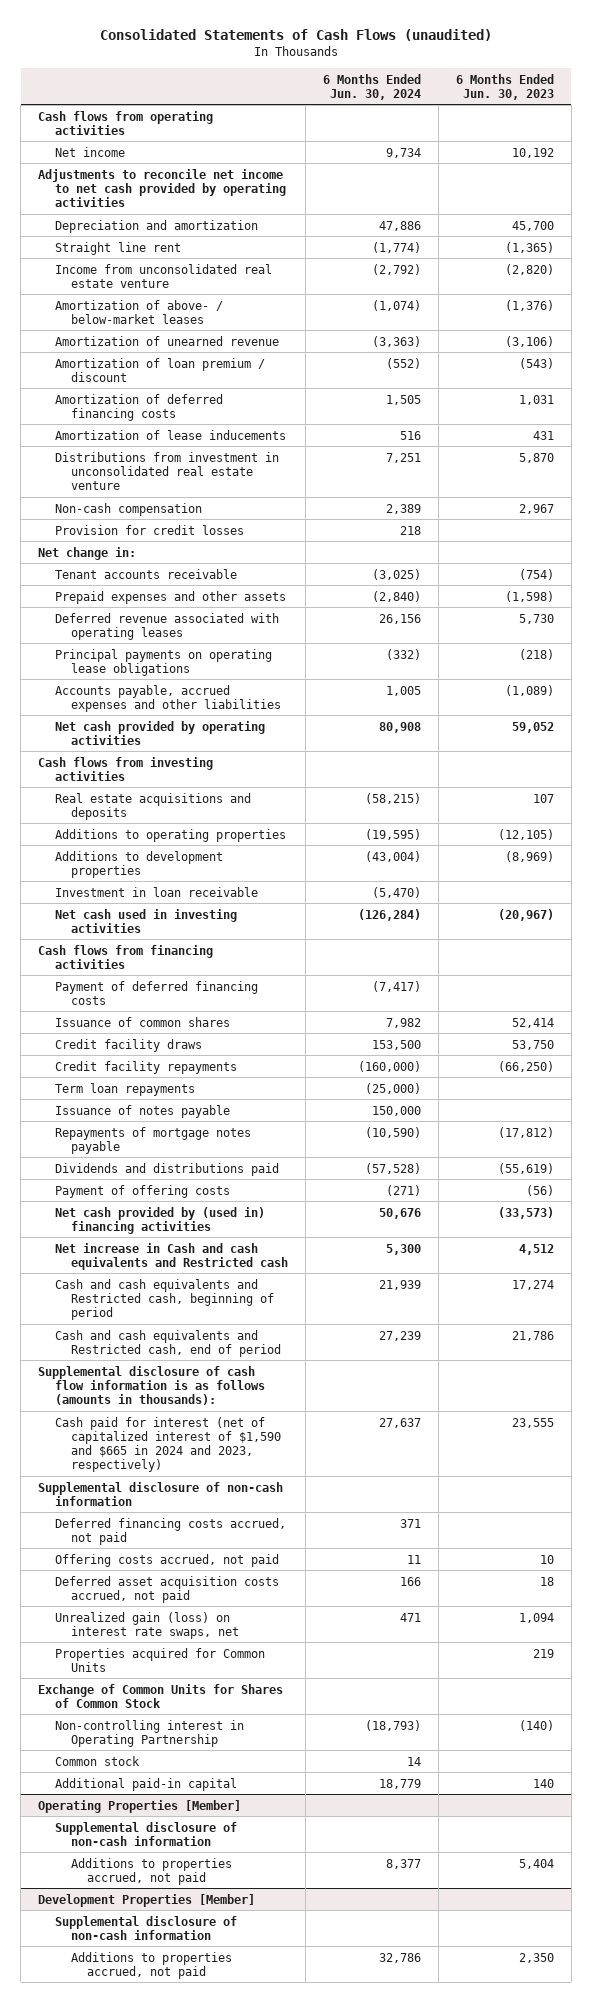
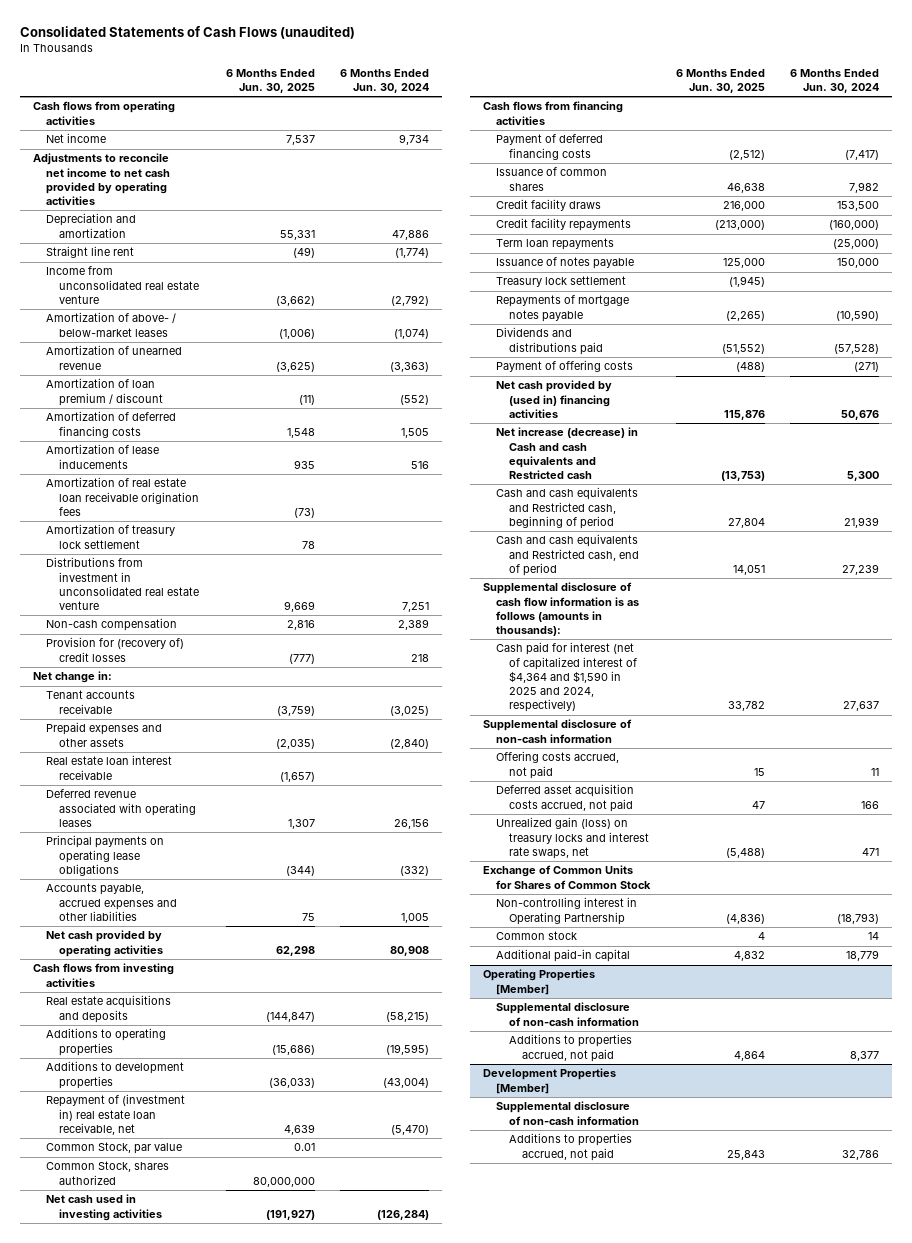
[456,73,555,100] 6 Months Ended Jun. 30, 2023 -> none
none -> [225,68,315,94] 6 Months Ended Jun. 30, 2025
none -> [45,477,199,516] Amortization of real estate loan receivable origination fees
none -> [45,524,175,549] Amortization of treasury lock settlement
[54,524,244,535] Provision for credit losses -> [45,637,184,662] Provision for (recovery of) credit losses
none -> [45,755,172,780] Real estate loan interest receivable
[54,886,258,897] Investment in loan receivable -> [45,1094,185,1135] Repayment of (investment in) real estate loan receivable, net
none -> [45,1142,182,1155] Common Stock, par value
none -> [45,1161,169,1185] Common Stock, shares authorized
none -> [495,276,626,288] Treasury lock settlement
[54,1242,289,1270] Net increase in Cash and cash equivalents and Restricted cash -> [495,427,638,480] Net increase (decrease) in Cash and cash equivalents and Restricted cash
[54,1416,282,1473] Cash paid for interest (net of capitalized interest of $1,590 and $665 in 2024 and 2023, respectively) -> [495,642,637,713] Cash paid for interest (net of capitalized interest of $4,364 and $1,590 in 2025 and 2024, respectively)
[54,1517,286,1545] Deferred financing costs accrued, not paid -> none
[54,1647,265,1672] Properties acquired for Common Units -> none
[54,1611,240,1639] Unrealized gain (loss) on interest rate swaps, net -> [495,817,649,859] Unrealized gain (loss) on treasury locks and interest rate swaps, net

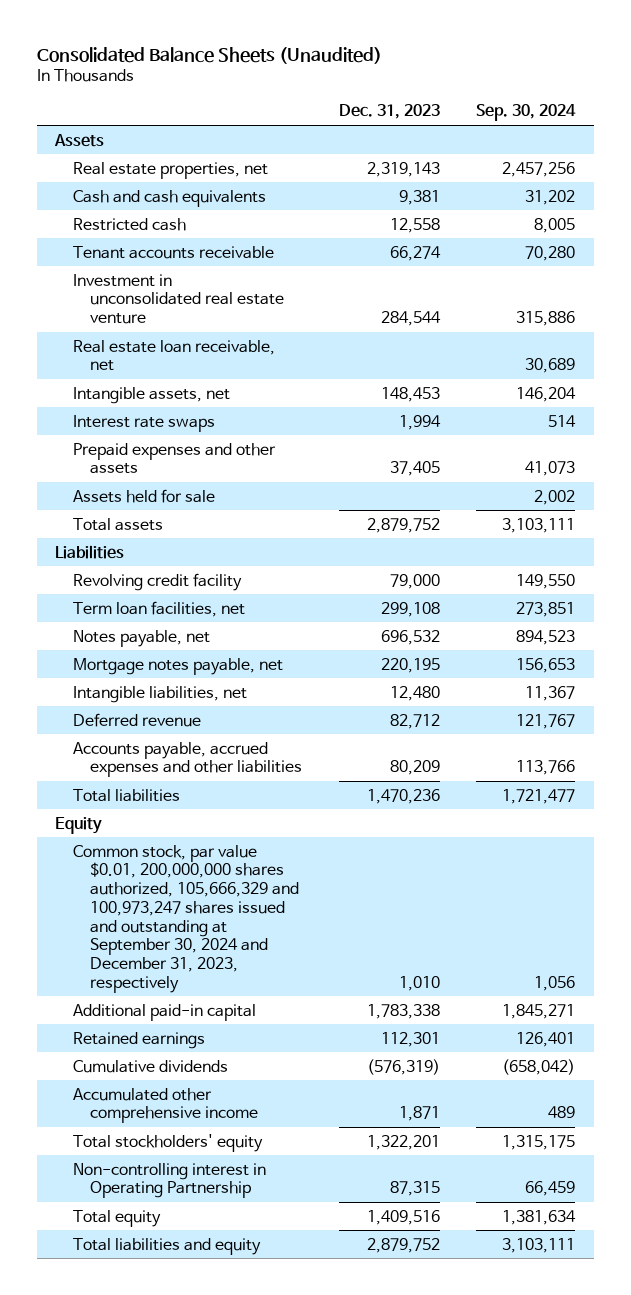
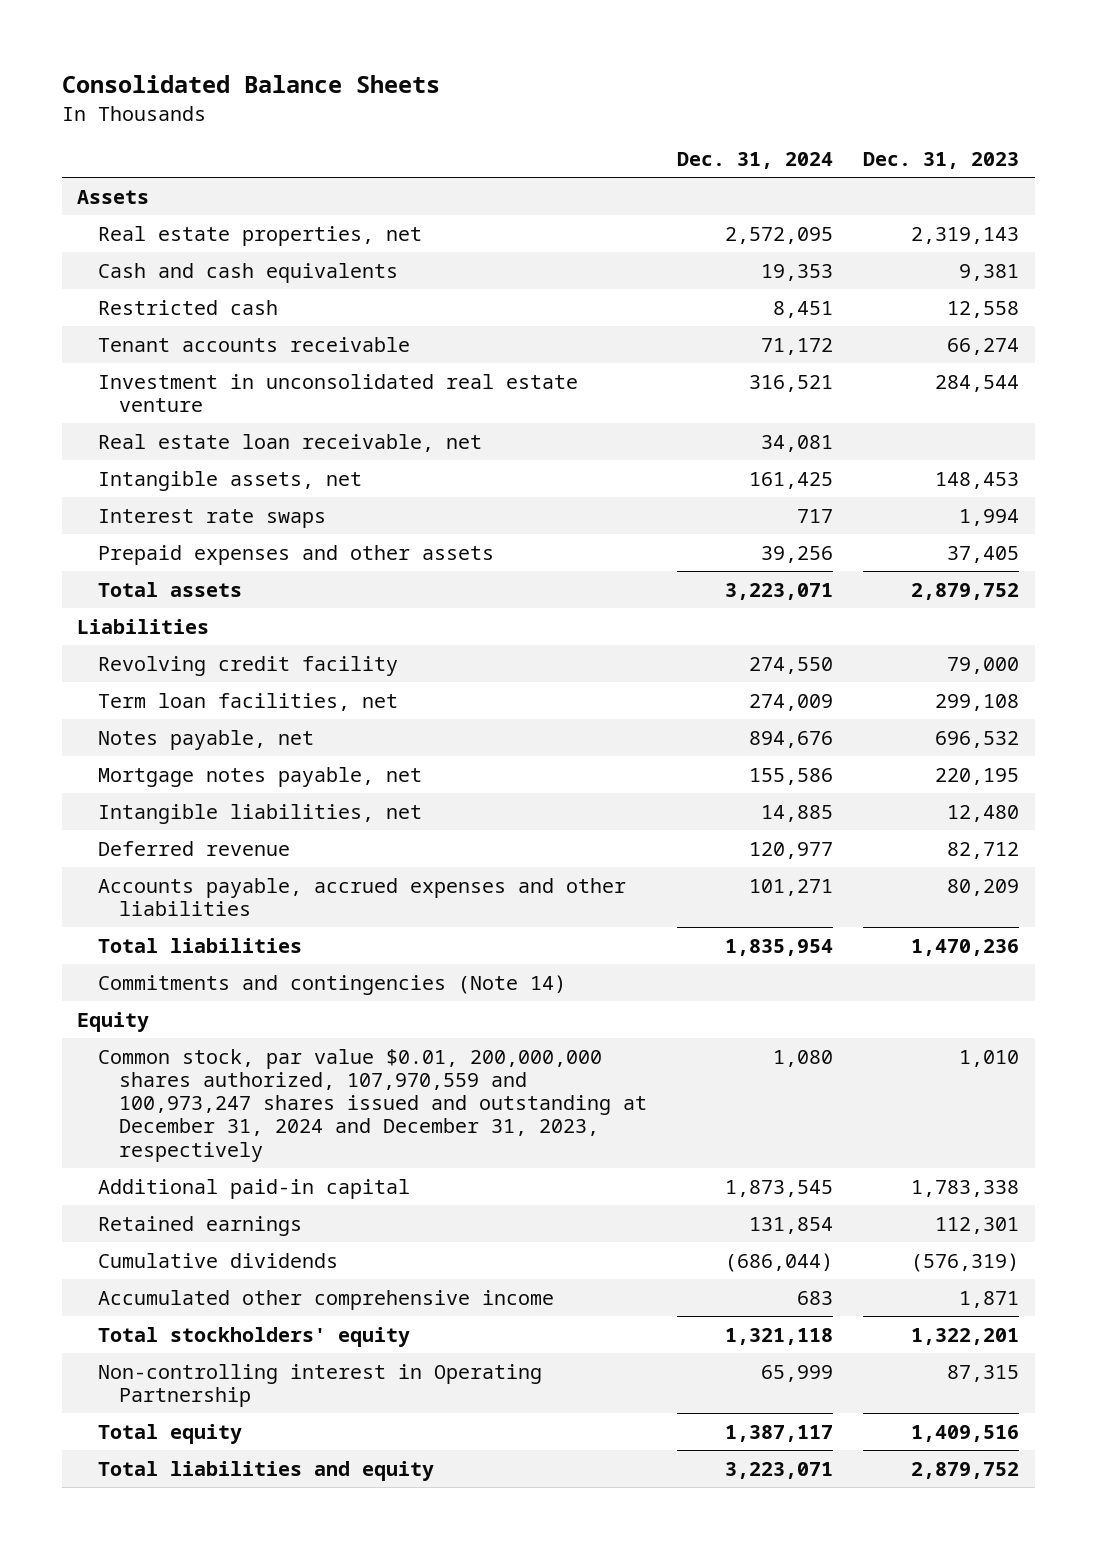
[37,46,383,64] Consolidated Balance Sheets (Unaudited) -> [61,75,440,94] Consolidated Balance Sheets
[476,104,577,122] Sep. 30, 2024 -> none
none -> [677,152,834,170] Dec. 31, 2024
[72,488,215,503] Assets held for sale -> none
none -> [97,974,566,995] Commitments and contingencies (Note 14)
[72,844,300,993] Common stock, par value $0.01, 200,000,000 shares authorized, 105,666,329 and 100,973,247 shares issued and outstanding at September 30, 2024 and December 31, 2023, respectively -> [97,1048,647,1162] Common stock, par value $0.01, 200,000,000 shares authorized, 107,970,559 and 100,973,247 shares issued and outstanding at December 31, 2024 and December 31, 2023, respectively

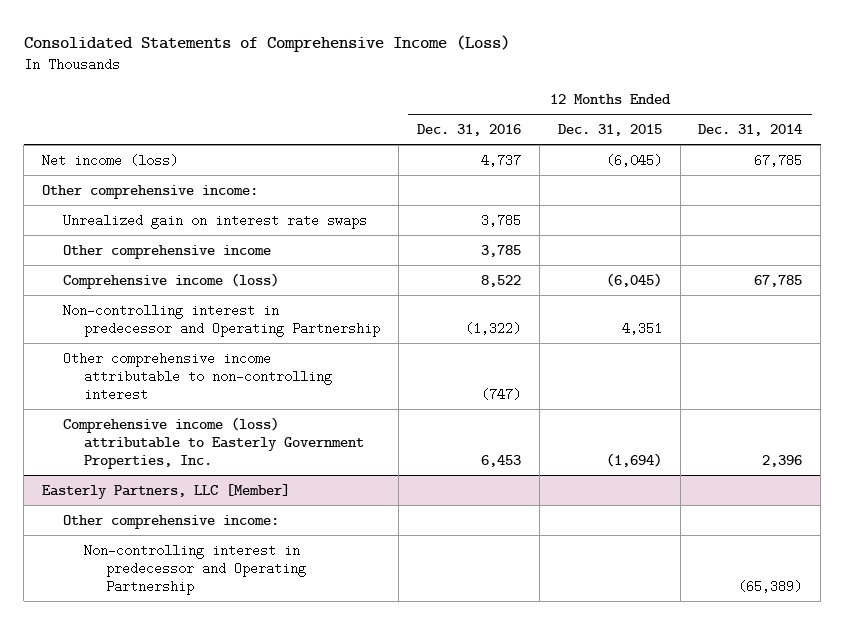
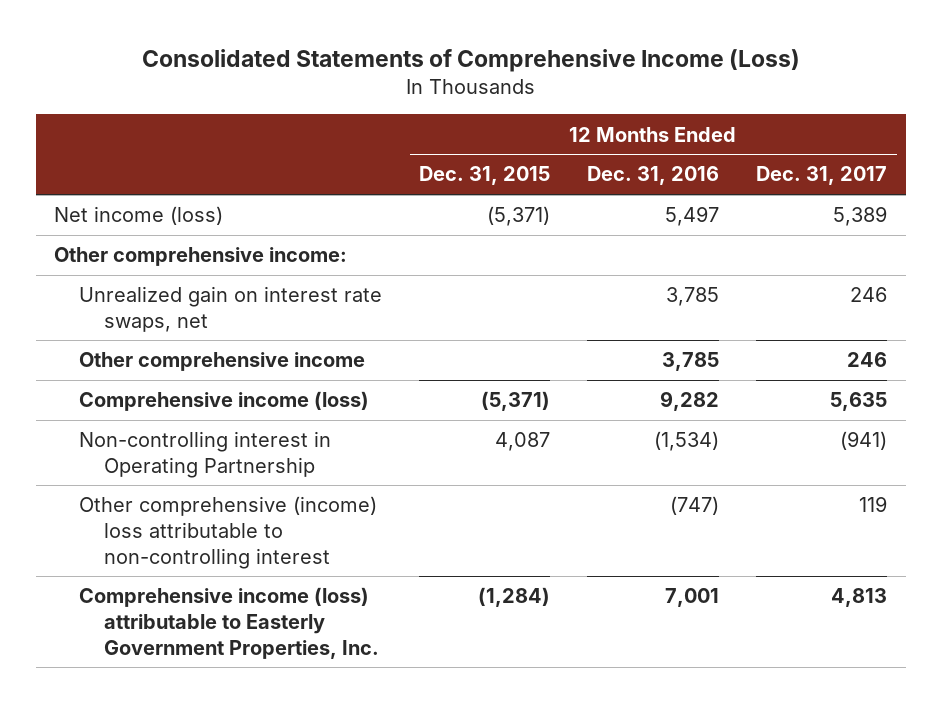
[698,124,803,137] Dec. 31, 2014 -> none
none -> [756,166,888,186] Dec. 31, 2017
[481,153,522,167] 4,737 -> [665,206,720,227] 5,497
[605,153,662,167] (6,045) -> [487,206,551,227] (5,371)
[63,213,368,229] Unrealized gain on interest rate swaps -> [79,286,383,332] Unrealized gain on interest rate swaps, net
[42,483,291,499] Easterly Partners, LLC [Member] -> none
[63,514,280,529] Other comprehensive income: -> none
[84,543,306,595] Non-controlling interest in predecessor and Operating Partnership -> none
[481,274,522,287] 8,522 -> [660,391,720,412] 9,282
[605,272,662,287] (6,045) -> [481,391,551,412] (5,371)
[63,303,381,337] Non-controlling interest in predecessor and Operating Partnership -> [79,431,332,478] Non-controlling interest in Operating Partnership
[465,321,522,335] (1,322) -> [654,431,720,452] (1,534)
[621,321,662,335] 4,351 -> [495,432,551,452] 4,087
[63,351,333,401] Other comprehensive income attributable to non-controlling interest -> [79,496,378,569] Other comprehensive (income) loss attributable to non-controlling interest
[481,454,522,467] 6,453 -> [665,588,720,608] 7,001
[605,452,662,467] (1,694) -> [478,587,551,608] (1,284)

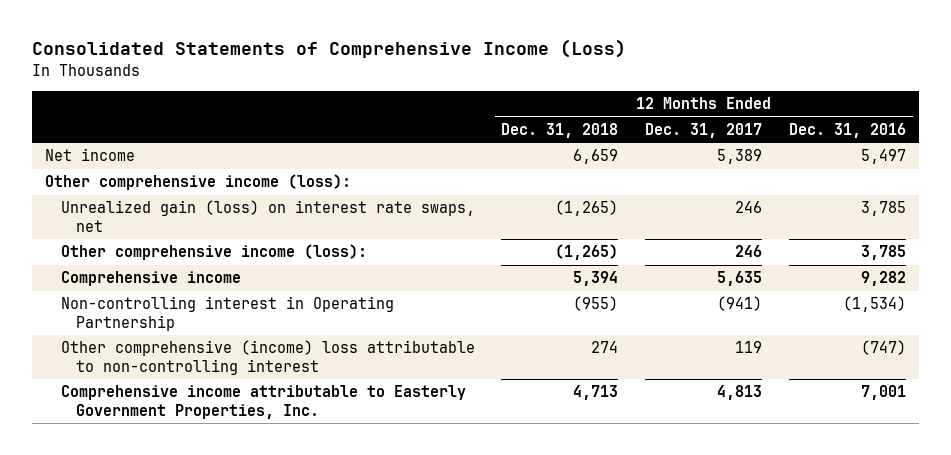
[419,166,551,186] Dec. 31, 2015 -> none
none -> [501,123,619,139] Dec. 31, 2018
[54,206,224,226] Net income (loss) -> [45,148,136,162] Net income
[54,247,348,267] Other comprehensive income: -> [45,174,352,191] Other comprehensive income (loss):
[79,286,383,332] Unrealized gain on interest rate swaps, net -> [60,200,475,233] Unrealized gain (loss) on interest rate swaps, net
[79,352,366,372] Other comprehensive income -> [60,244,367,261] Other comprehensive income (loss):
[79,391,370,412] Comprehensive income (loss) -> [60,271,241,287] Comprehensive income
[79,587,380,659] Comprehensive income (loss) attributable to Easterly Government Properties, Inc. -> [60,385,466,420] Comprehensive income attributable to Easterly Government Properties, Inc.

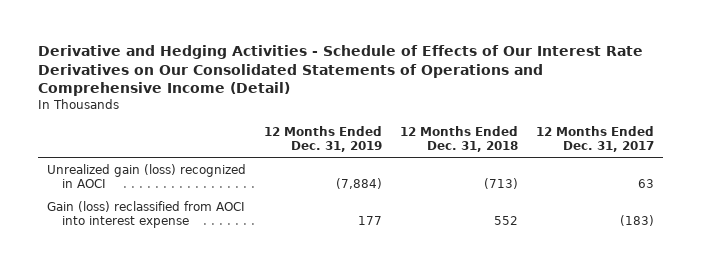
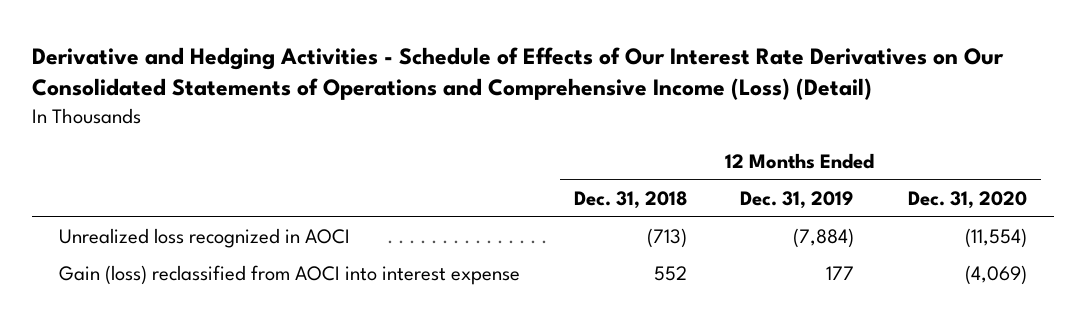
[38,45,644,96] Derivative and Hedging Activities - Schedule of Effects of Our Interest Rate Derivatives on Our Consolidated Statements of Operations and Comprehensive Income (Detail) -> [31,46,1004,101] Derivative and Hedging Activities - Schedule of Effects of Our Interest Rate Derivatives on Our Consolidated Statements of Operations and Comprehensive Income (Loss) (Detail)
[536,126,655,153] 12 Months Ended Dec. 31, 2017 -> none
none -> [908,191,1028,210] Dec. 31, 2020
[47,163,247,188] Unrealized gain (loss) recognized in AOCI -> [58,228,350,249] Unrealized loss recognized in AOCI

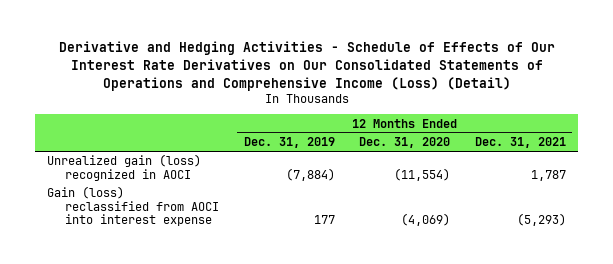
[573,191,687,210] Dec. 31, 2018 -> none
none -> [475,137,567,149] Dec. 31, 2021
[58,228,350,249] Unrealized loss recognized in AOCI -> [47,154,202,181] Unrealized gain (loss) recognized in AOCI

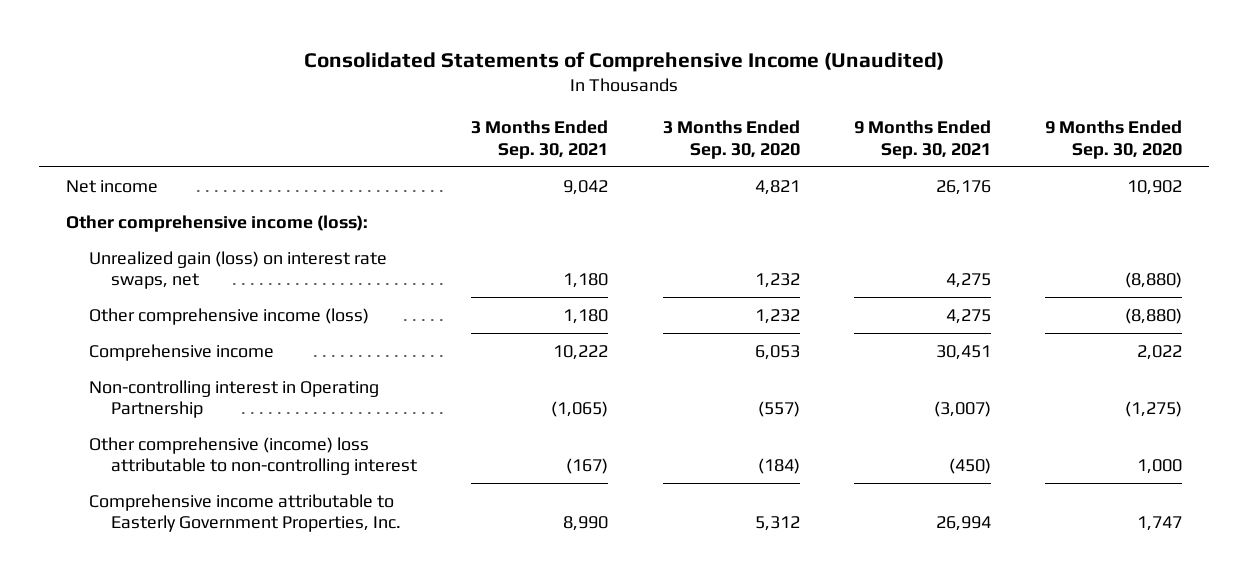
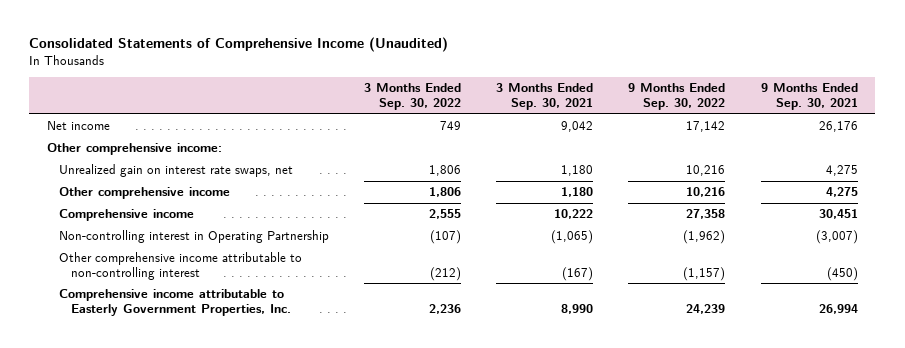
[662,120,800,159] 3 Months Ended Sep. 30, 2020 -> none
[1044,120,1182,159] 9 Months Ended Sep. 30, 2020 -> none
none -> [364,83,462,111] 3 Months Ended Sep. 30, 2022
none -> [628,83,726,111] 9 Months Ended Sep. 30, 2022
[65,214,368,232] Other comprehensive income (loss): -> [46,143,222,156] Other comprehensive income:
[88,250,387,290] Unrealized gain (loss) on interest rate swaps, net -> [59,164,294,178] Unrealized gain on interest rate swaps, net
[88,307,369,325] Other comprehensive income (loss) -> [59,187,231,200] Other comprehensive income
[88,436,418,476] Other comprehensive (income) loss attributable to non-controlling interest -> [59,252,303,280] Other comprehensive income attributable to non-controlling interest

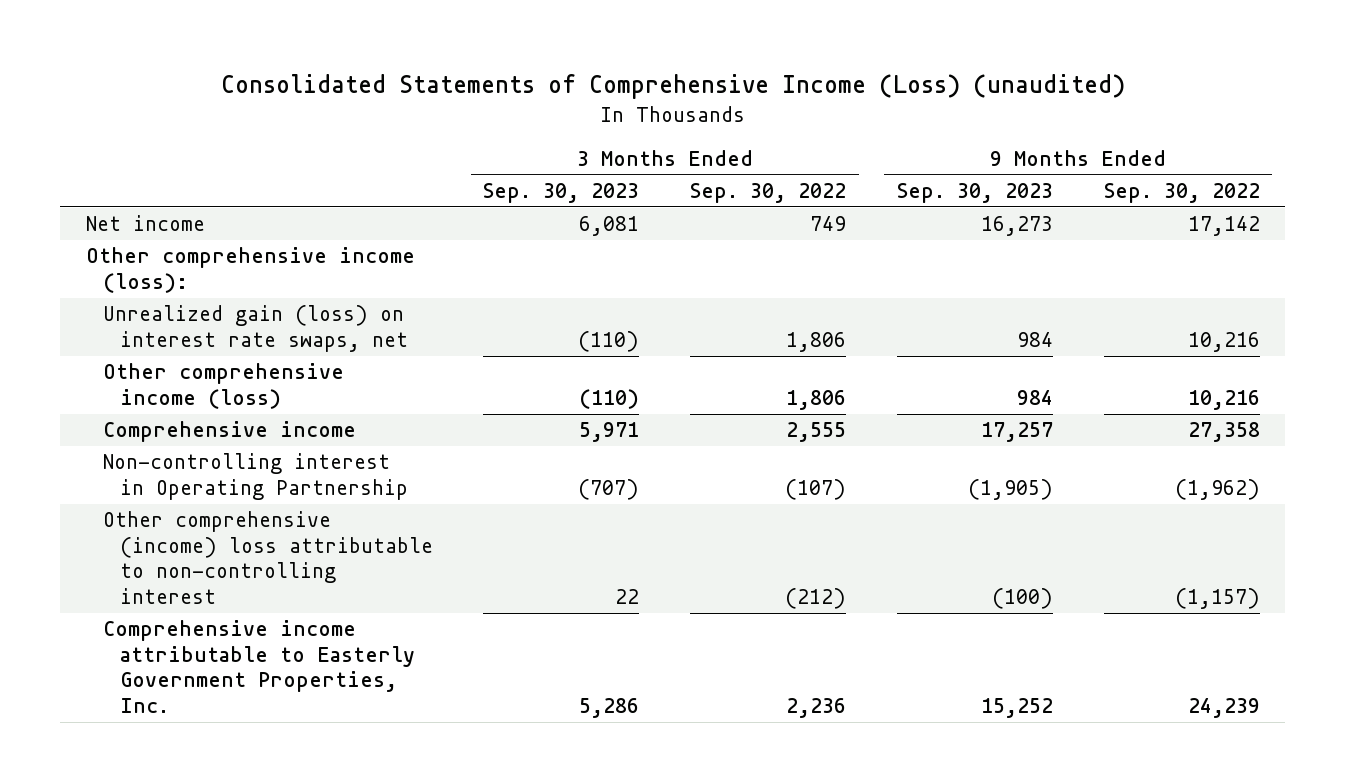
[29,37,449,53] Consolidated Statements of Comprehensive Income (Unaudited) -> [220,74,1125,100] Consolidated Statements of Comprehensive Income (Loss) (unaudited)
[496,83,594,111] 3 Months Ended Sep. 30, 2021 -> none
[760,83,858,111] 9 Months Ended Sep. 30, 2021 -> none
none -> [483,183,640,204] Sep. 30, 2023
none -> [896,183,1053,204] Sep. 30, 2023
[46,143,222,156] Other comprehensive income: -> [85,247,415,293] Other comprehensive income (loss):
[59,164,294,178] Unrealized gain on interest rate swaps, net -> [102,305,408,352] Unrealized gain (loss) on interest rate swaps, net
[59,187,231,200] Other comprehensive income -> [102,363,344,409] Other comprehensive income (loss)
[59,252,303,280] Other comprehensive income attributable to non-controlling interest -> [102,511,433,604] Other comprehensive (income) loss attributable to non-controlling interest

